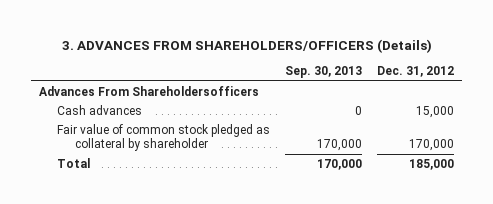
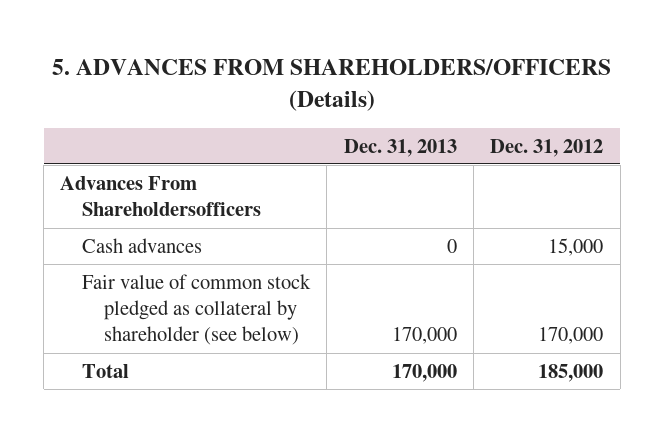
[61,38,432,53] 3. ADVANCES FROM SHAREHOLDERS/OFFICERS (Details) -> [51,59,611,112] 5. ADVANCES FROM SHAREHOLDERS/OFFICERS (Details)
[285,66,363,79] Sep. 30, 2013 -> none
none -> [343,138,457,157] Dec. 31, 2013
[57,123,271,152] Fair value of common stock pledged as collateral by shareholder -> [82,273,312,346] Fair value of common stock pledged as collateral by shareholder (see below)

